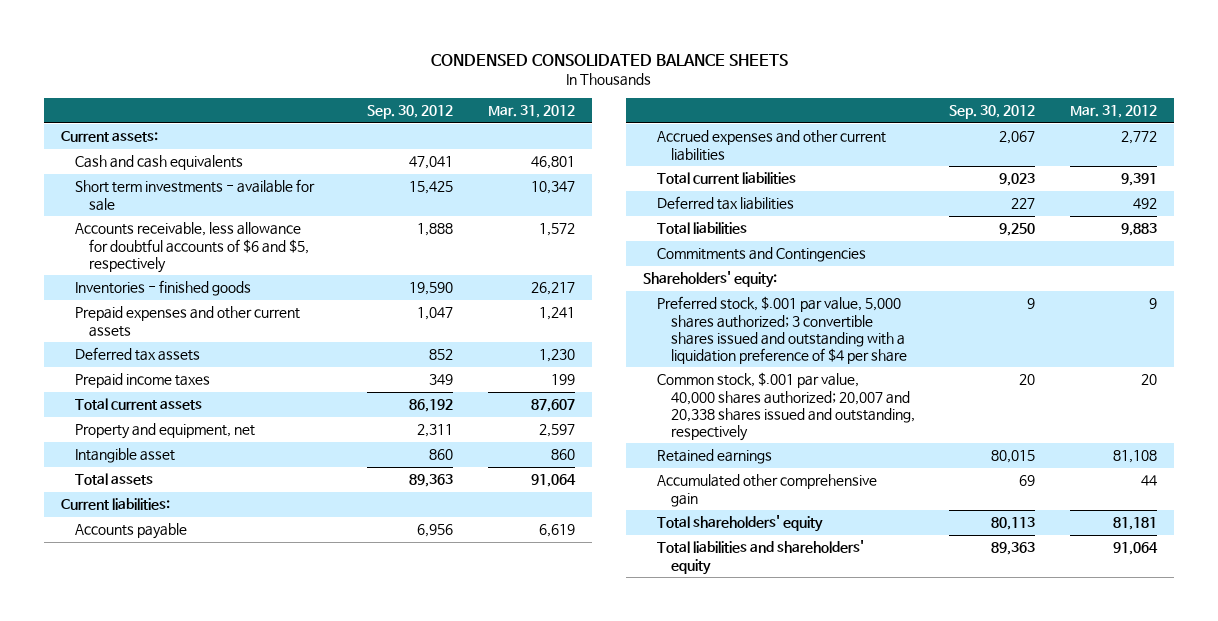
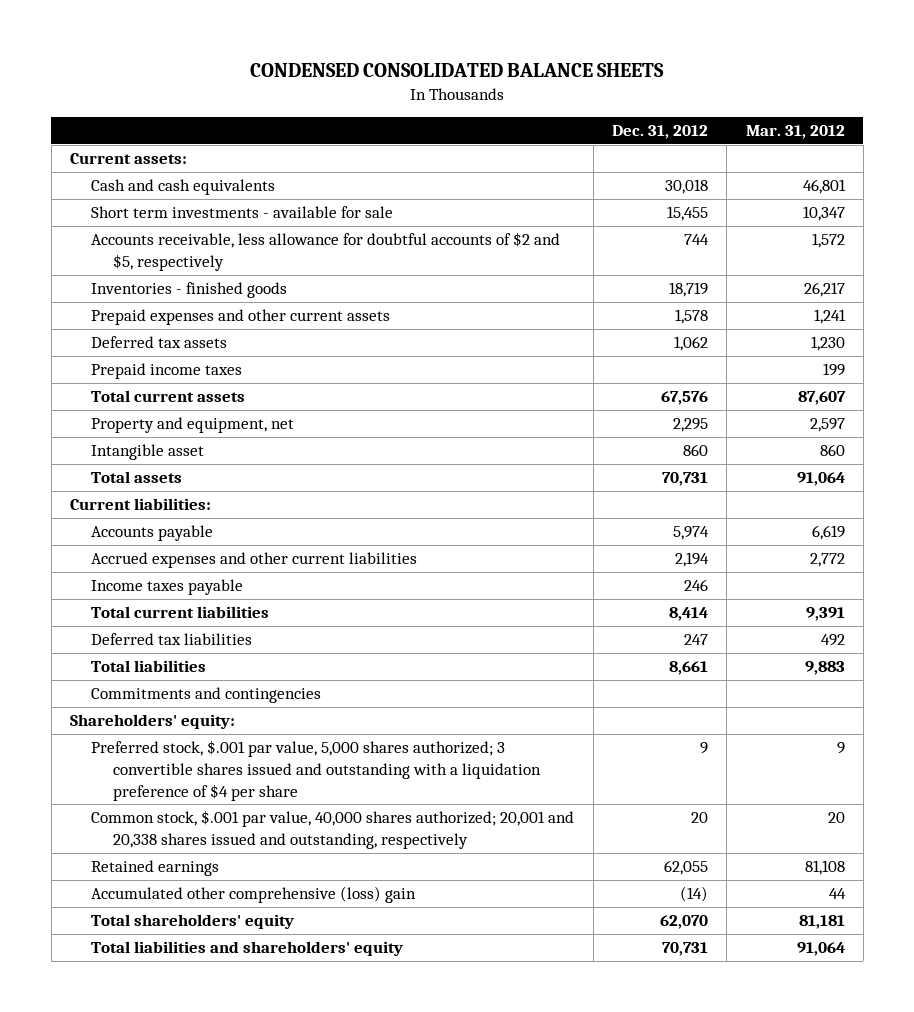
[367,105,454,120] Sep. 30, 2012 -> none
none -> [612,124,709,139] Dec. 31, 2012
[75,222,309,273] Accounts receivable, less allowance for doubtful accounts of $6 and $5, respectively -> [91,232,561,271] Accounts receivable, less allowance for doubtful accounts of $2 and $5, respectively
none -> [91,579,244,596] Income taxes payable
[657,247,867,263] Commitments and Contingencies -> [91,687,322,704] Commitments and contingencies
[657,372,915,441] Common stock, $.001 par value, 40,000 shares authorized; 20,007 and 20,338 shares issued and outstanding, respectively -> [91,810,575,849] Common stock, $.001 par value, 40,000 shares authorized; 20,001 and 20,338 shares issued and outstanding, respectively
[657,474,878,507] Accumulated other comprehensive gain -> [91,886,417,904] Accumulated other comprehensive (loss) gain

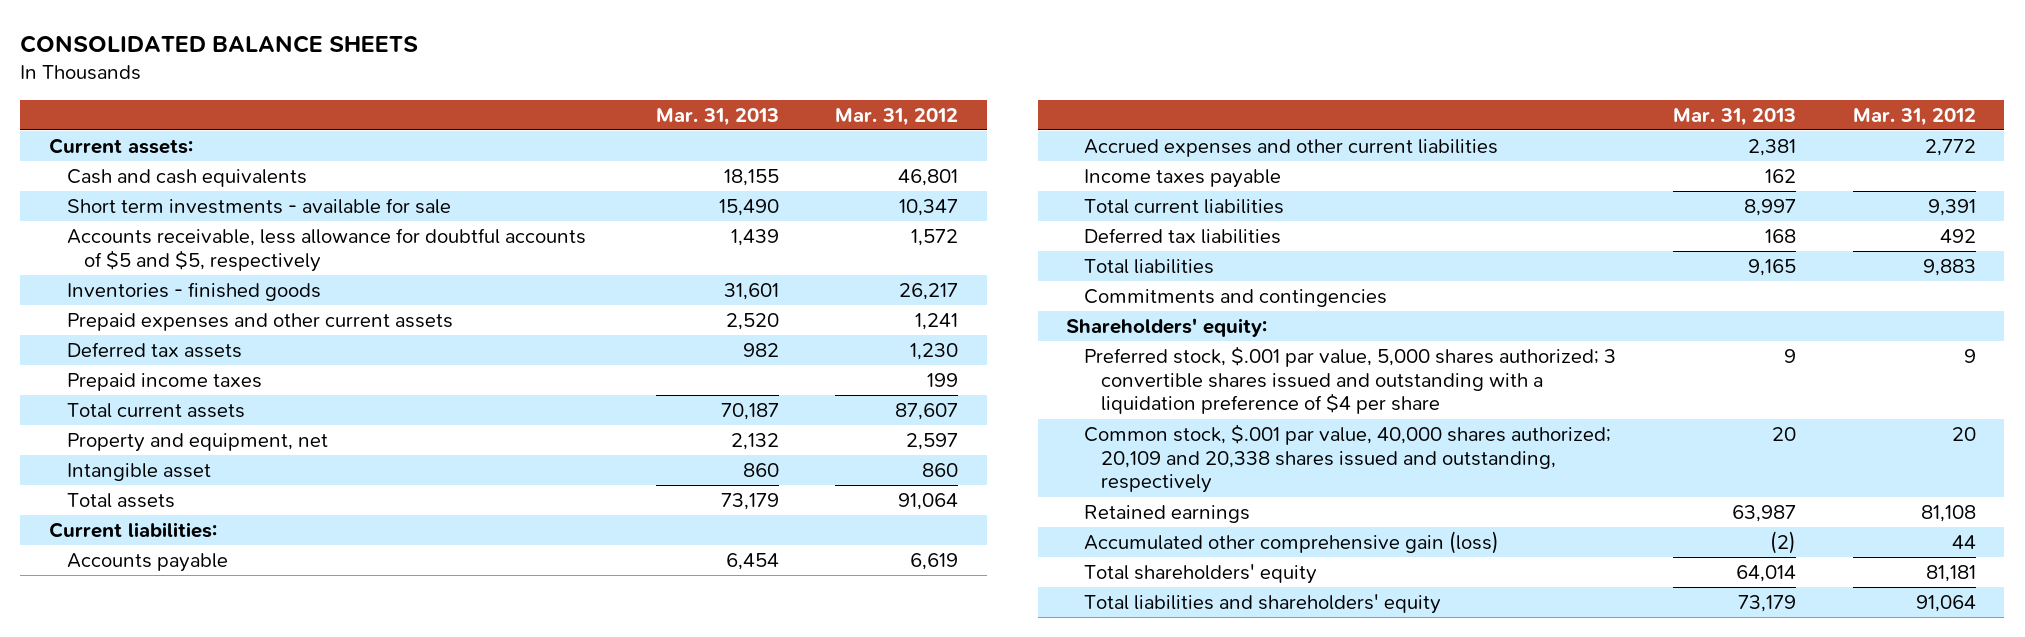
[250,63,665,78] CONDENSED CONSOLIDATED BALANCE SHEETS -> [20,34,419,53] CONSOLIDATED BALANCE SHEETS
[612,124,709,139] Dec. 31, 2012 -> none
none -> [655,107,779,126] Mar. 31, 2013
[91,232,561,271] Accounts receivable, less allowance for doubtful accounts of $2 and $5, respectively -> [66,228,586,272] Accounts receivable, less allowance for doubtful accounts of $5 and $5, respectively
[91,810,575,849] Common stock, $.001 par value, 40,000 shares authorized; 20,001 and 20,338 shares issued and outstanding, respectively -> [1083,424,1611,494] Common stock, $.001 par value, 40,000 shares authorized; 20,109 and 20,338 shares issued and outstanding, respectively
[91,886,417,904] Accumulated other comprehensive (loss) gain -> [1083,531,1499,555] Accumulated other comprehensive gain (loss)

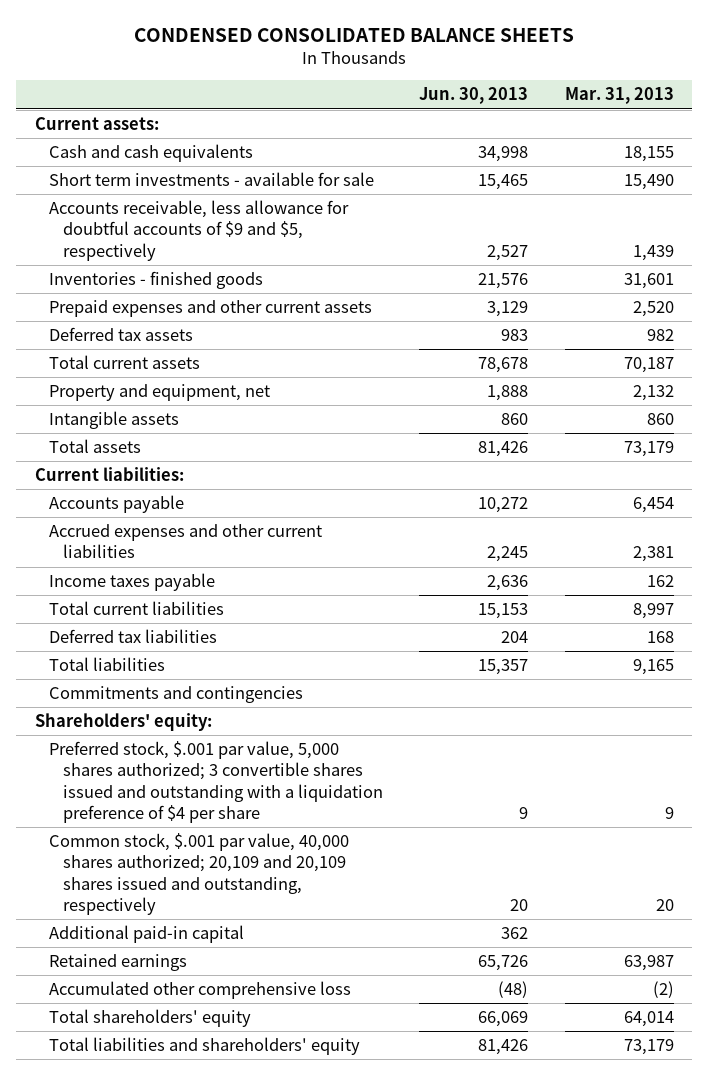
[20,34,419,53] CONSOLIDATED BALANCE SHEETS -> [134,27,575,42] CONDENSED CONSOLIDATED BALANCE SHEETS
[835,107,959,126] Mar. 31, 2012 -> none
none -> [419,87,529,105] Jun. 30, 2013
[66,228,586,272] Accounts receivable, less allowance for doubtful accounts of $5 and $5, respectively -> [48,200,349,261] Accounts receivable, less allowance for doubtful accounts of $9 and $5, respectively
[66,373,262,392] Prepaid income taxes -> none
[66,463,211,482] Intangible asset -> [48,411,179,430] Intangible assets
[1083,424,1611,494] Common stock, $.001 par value, 40,000 shares authorized; 20,109 and 20,338 shares issued and outstanding, respectively -> [48,833,349,915] Common stock, $.001 par value, 40,000 shares authorized; 20,109 and 20,109 shares issued and outstanding, respectively
none -> [48,925,244,944] Additional paid-in capital
[1083,531,1499,555] Accumulated other comprehensive gain (loss) -> [48,981,351,1000] Accumulated other comprehensive loss

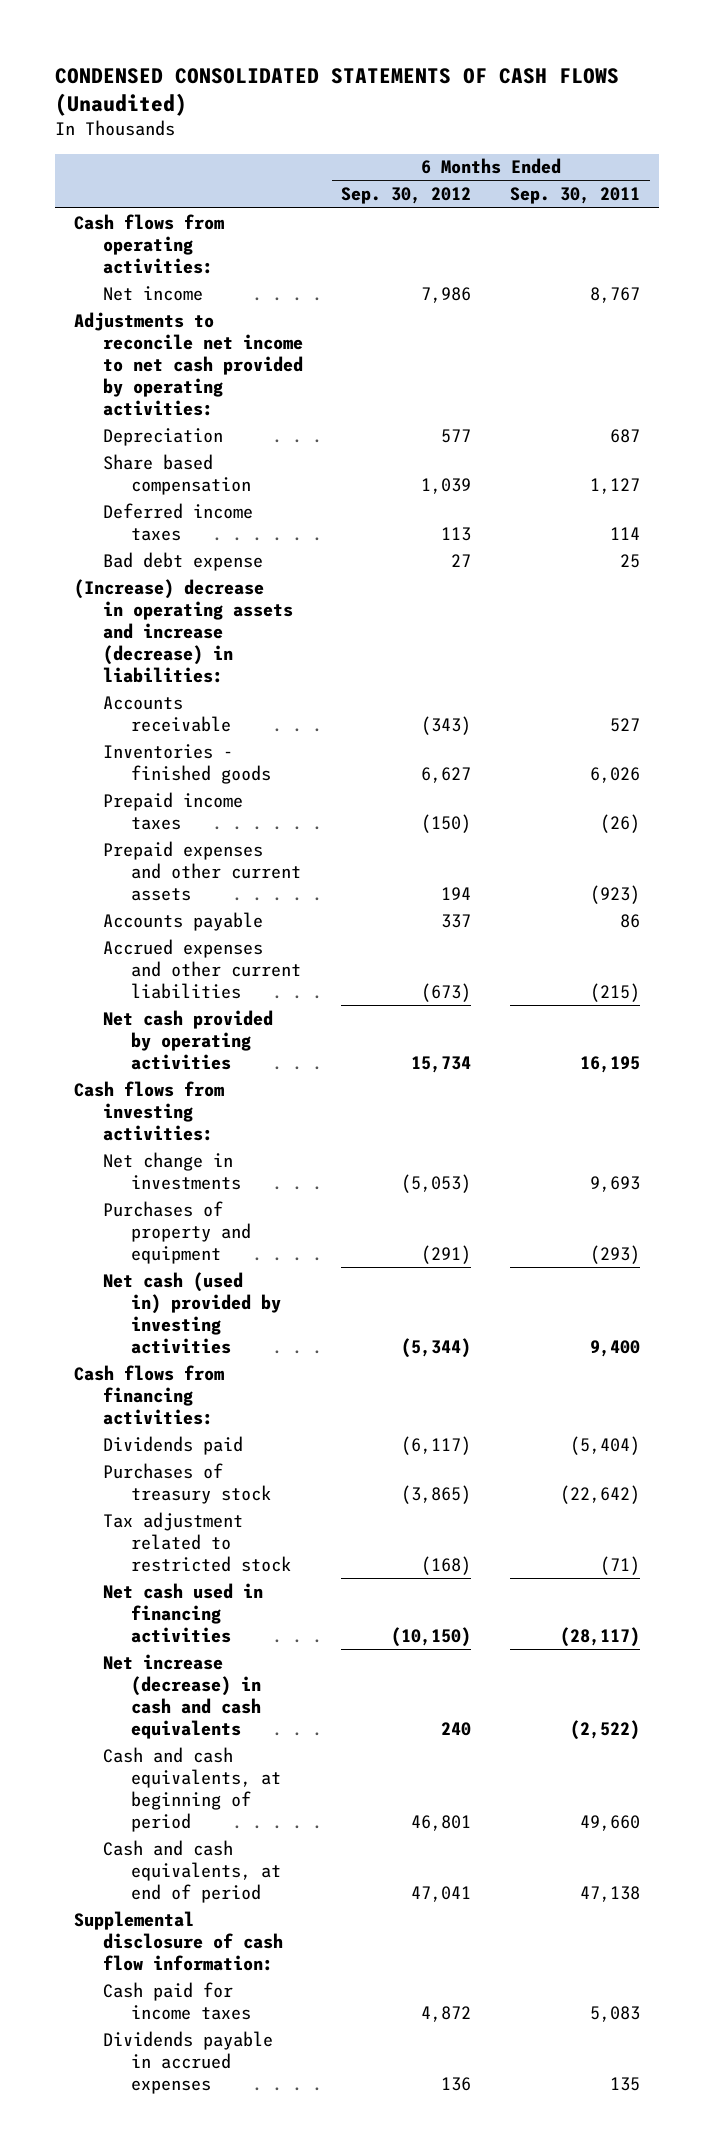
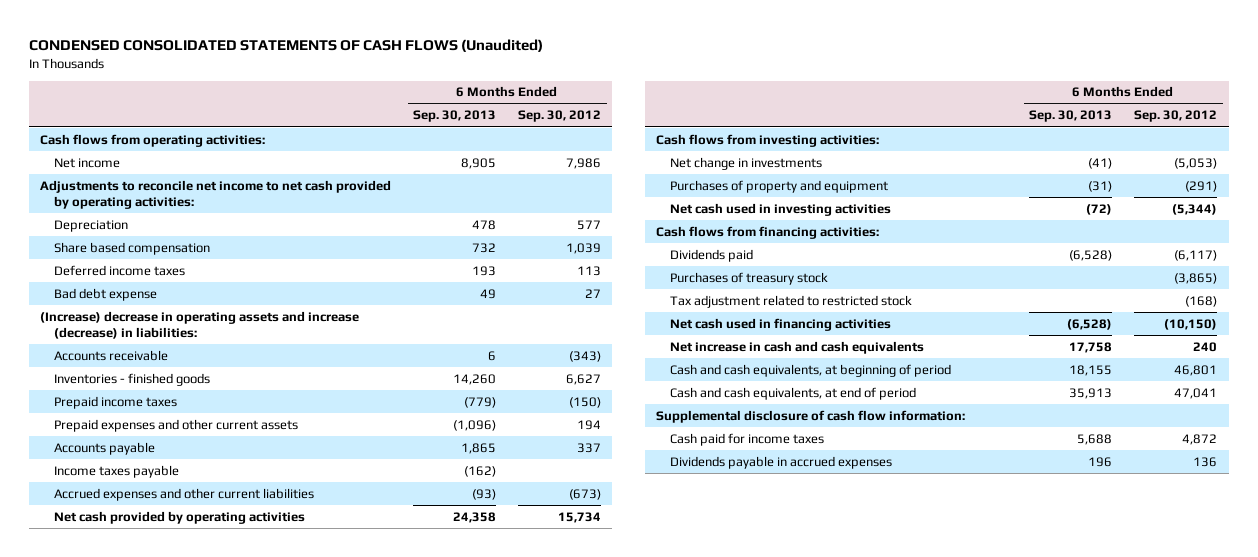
[509,187,640,205] Sep. 30, 2011 -> none
none -> [413,110,497,123] Sep. 30, 2013
none -> [54,464,180,478] Income taxes payable
[102,1271,282,1354] Net cash (used in) provided by investing activities -> [670,202,892,216] Net cash used in investing activities
[102,1653,262,1739] Net increase (decrease) in cash and cash equivalents -> [670,340,925,354] Net increase in cash and cash equivalents

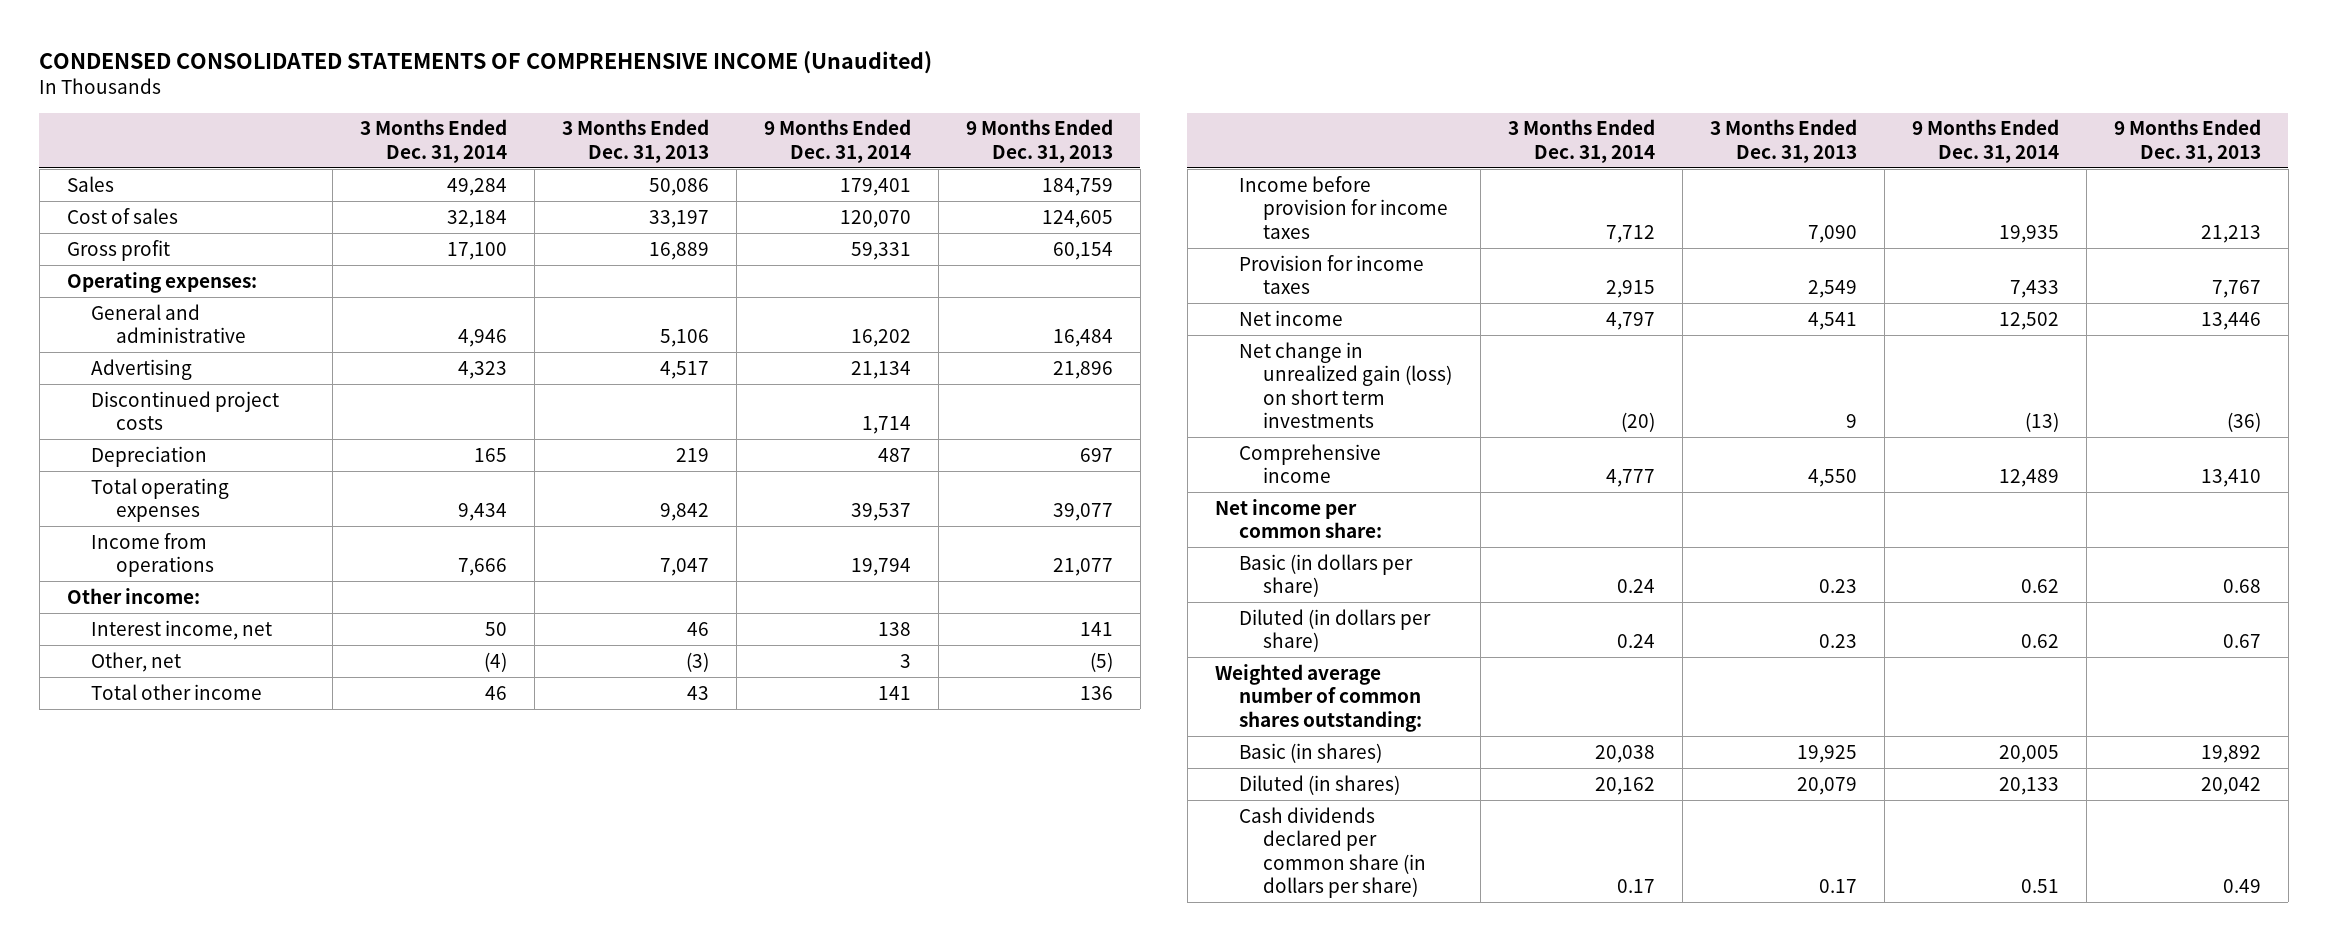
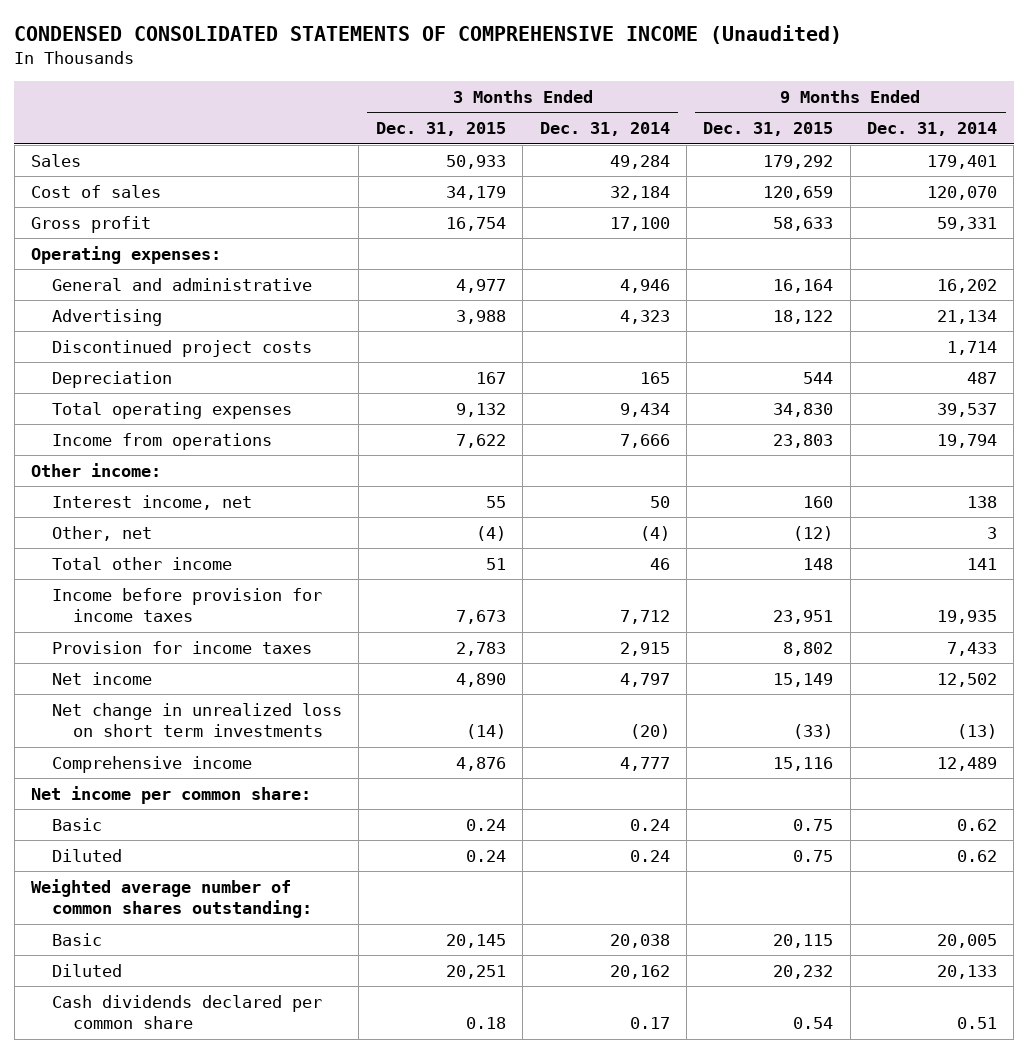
[561,119,709,163] 3 Months Ended Dec. 31, 2013 -> none
[965,119,1113,163] 9 Months Ended Dec. 31, 2013 -> none
none -> [375,122,506,137] Dec. 31, 2015
none -> [703,122,834,137] Dec. 31, 2015
[1239,341,1453,429] Net change in unrealized gain (loss) on short term investments -> [52,702,343,738] Net change in unrealized loss on short term investments
[1239,553,1414,598] Basic (in dollars per share) -> [52,817,103,831] Basic
[1239,608,1432,653] Diluted (in dollars per share) -> [52,848,123,862] Diluted
[1239,742,1383,763] Basic (in shares) -> [52,932,103,946] Basic
[1239,774,1401,795] Diluted (in shares) -> [52,963,123,977] Diluted
[1239,806,1427,899] Cash dividends declared per common share (in dollars per share) -> [52,994,323,1030] Cash dividends declared per common share

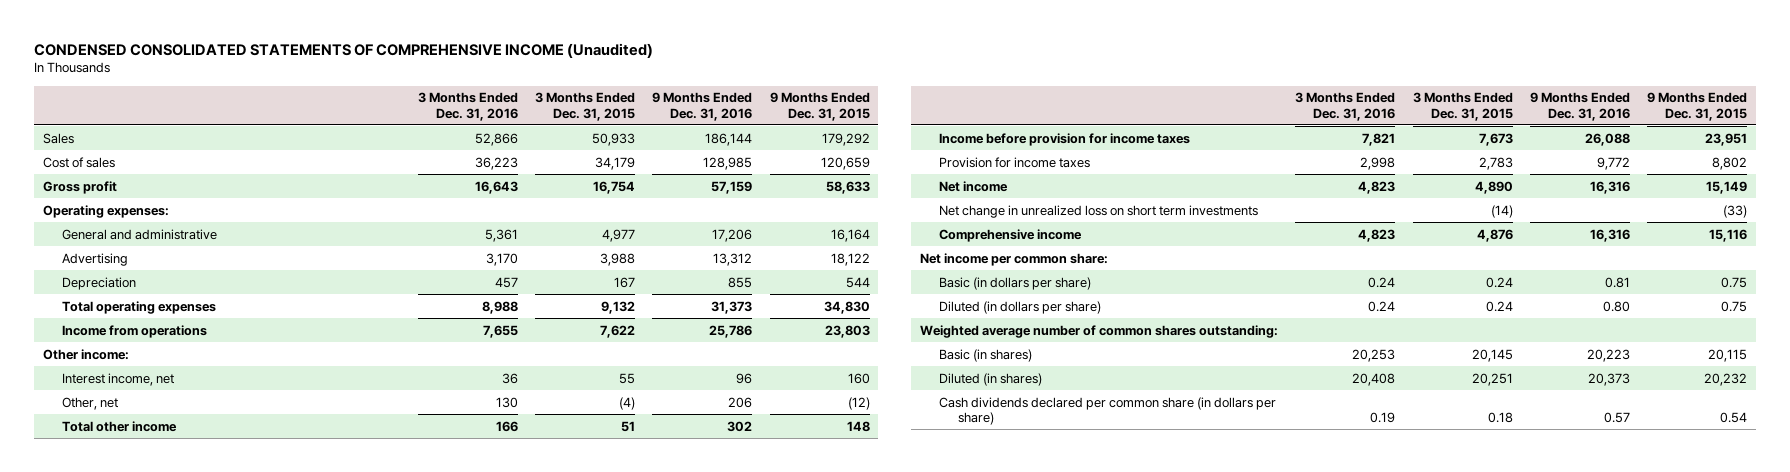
[539,122,670,137] Dec. 31, 2014 -> none
[867,122,998,137] Dec. 31, 2014 -> none
none -> [417,92,518,121] 3 Months Ended Dec. 31, 2016
none -> [652,92,753,121] 9 Months Ended Dec. 31, 2016
[52,339,313,357] Discontinued project costs -> none
[52,817,103,831] Basic -> [939,276,1092,290] Basic (in dollars per share)
[52,848,123,862] Diluted -> [939,300,1102,314] Diluted (in dollars per share)
[52,932,103,946] Basic -> [939,348,1033,362] Basic (in shares)
[52,963,123,977] Diluted -> [939,372,1043,386] Diluted (in shares)
[52,994,323,1030] Cash dividends declared per common share -> [939,396,1277,425] Cash dividends declared per common share (in dollars per share)

